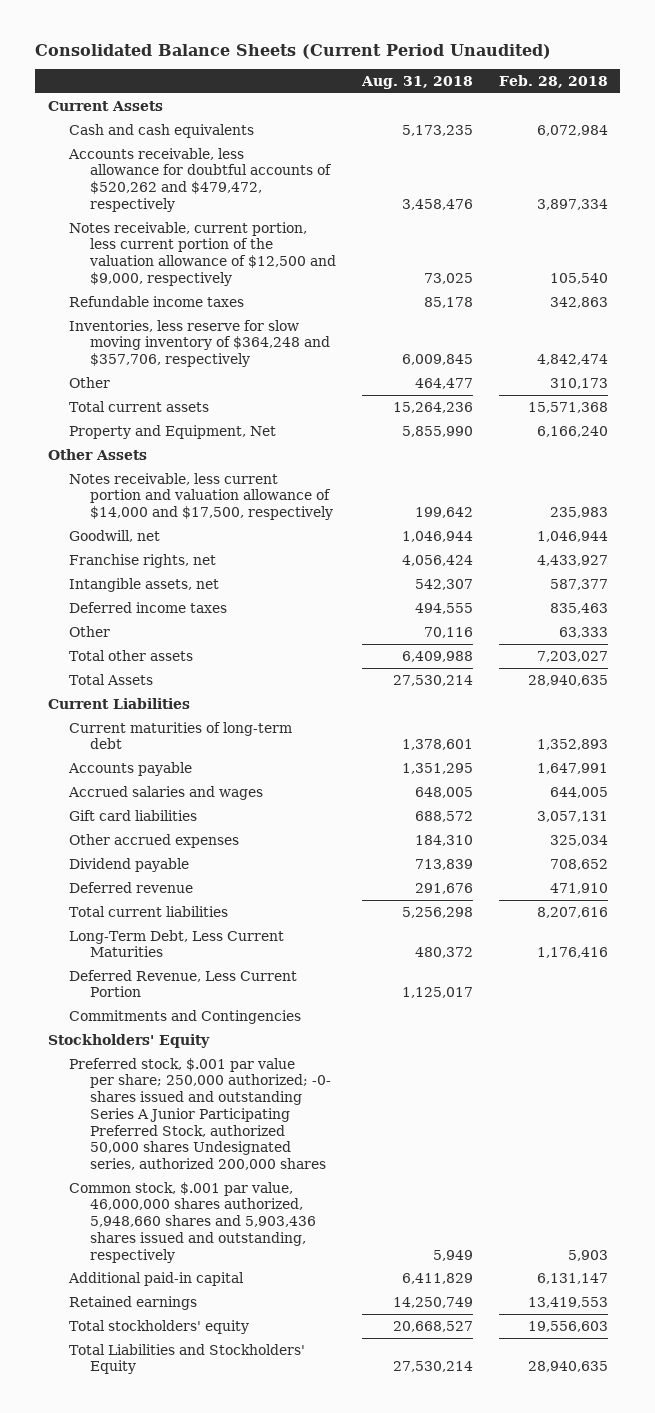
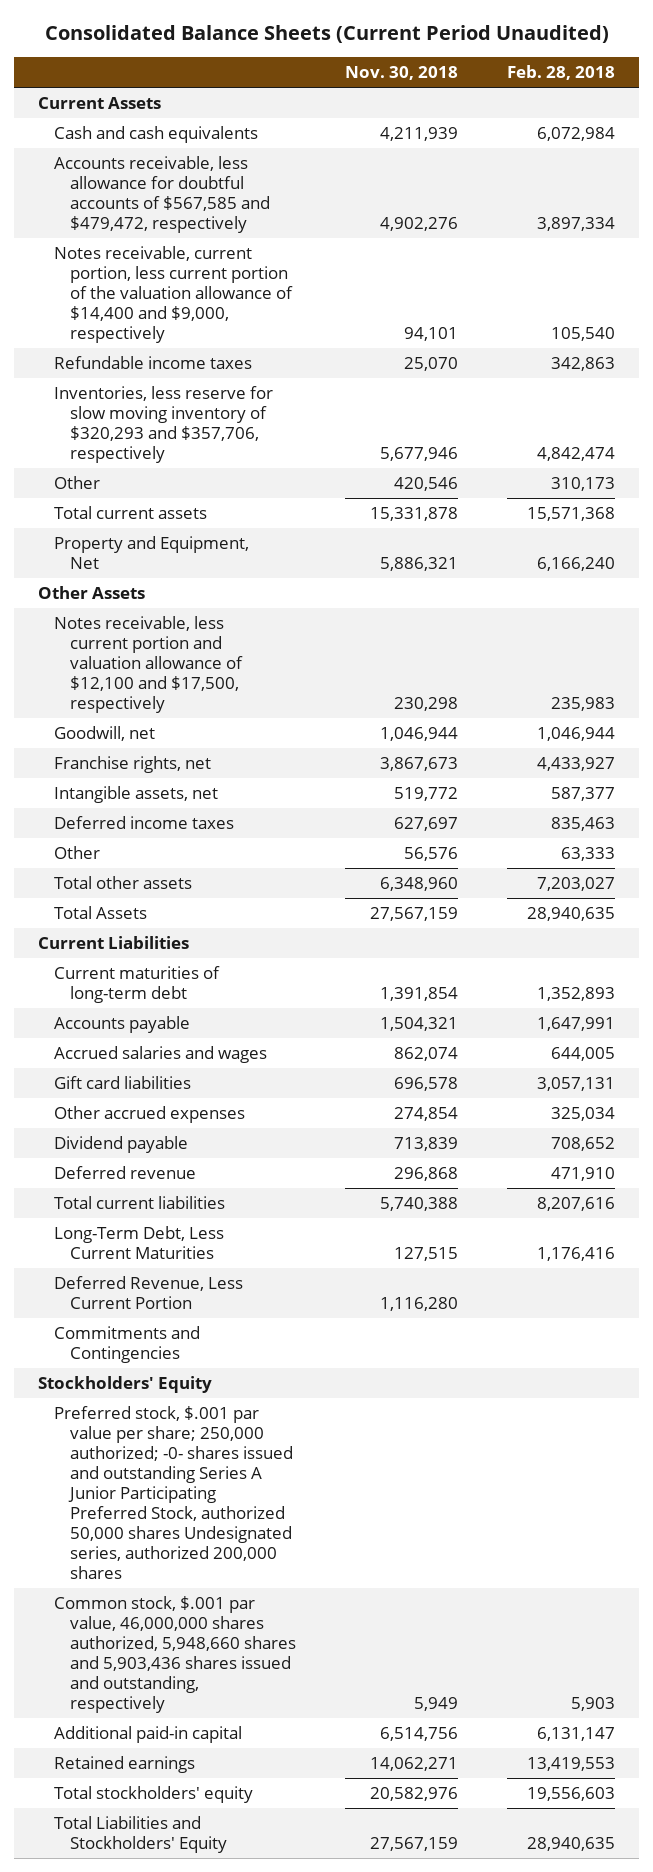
[360,76,473,90] Aug. 31, 2018 -> none
none -> [345,66,459,81] Nov. 30, 2018
[67,147,333,212] Accounts receivable, less allowance for doubtful accounts of $520,262 and $479,472, respectively -> [54,155,271,233] Accounts receivable, less allowance for doubtful accounts of $567,585 and $479,472, respectively
[68,221,337,286] Notes receivable, current portion, less current portion of the valuation allowance of $12,500 and $9,000, respectively -> [54,245,294,343] Notes receivable, current portion, less current portion of the valuation allowance of $14,400 and $9,000, respectively
[68,319,331,368] Inventories, less reserve for slow moving inventory of $364,248 and $357,706, respectively -> [54,385,274,463] Inventories, less reserve for slow moving inventory of $320,293 and $357,706, respectively
[68,472,334,521] Notes receivable, less current portion and valuation allowance of $14,000 and $17,500, respectively -> [54,615,244,713] Notes receivable, less current portion and valuation allowance of $12,100 and $17,500, respectively

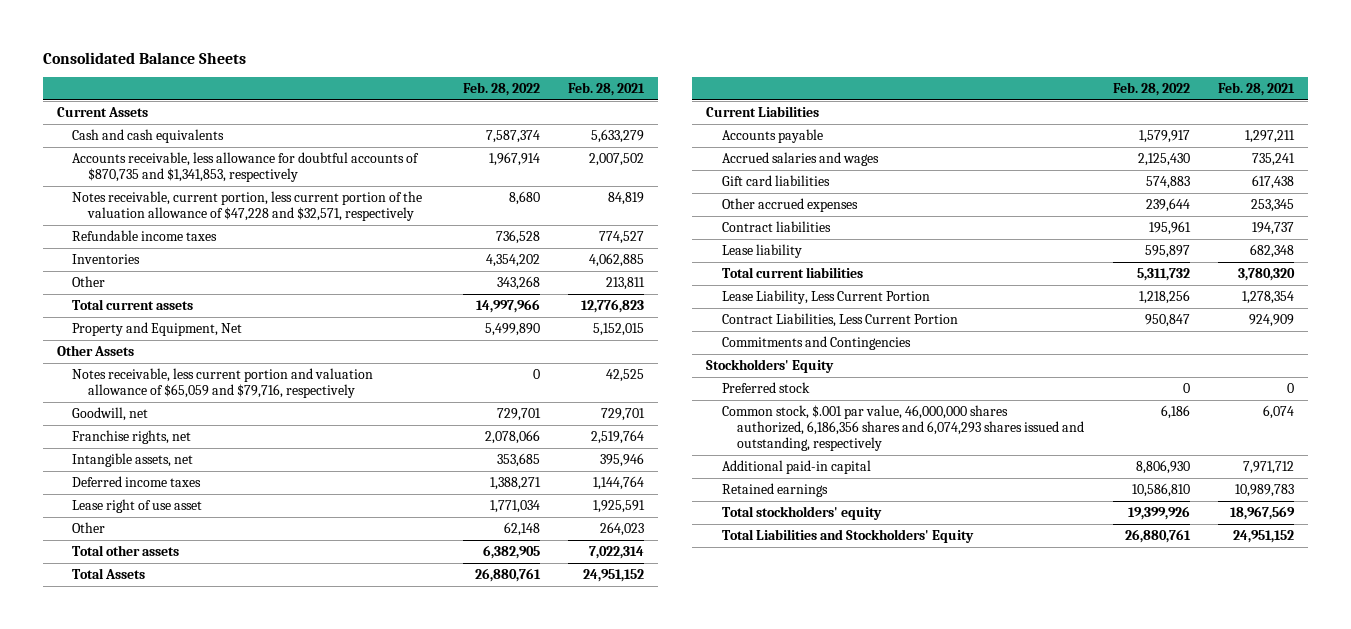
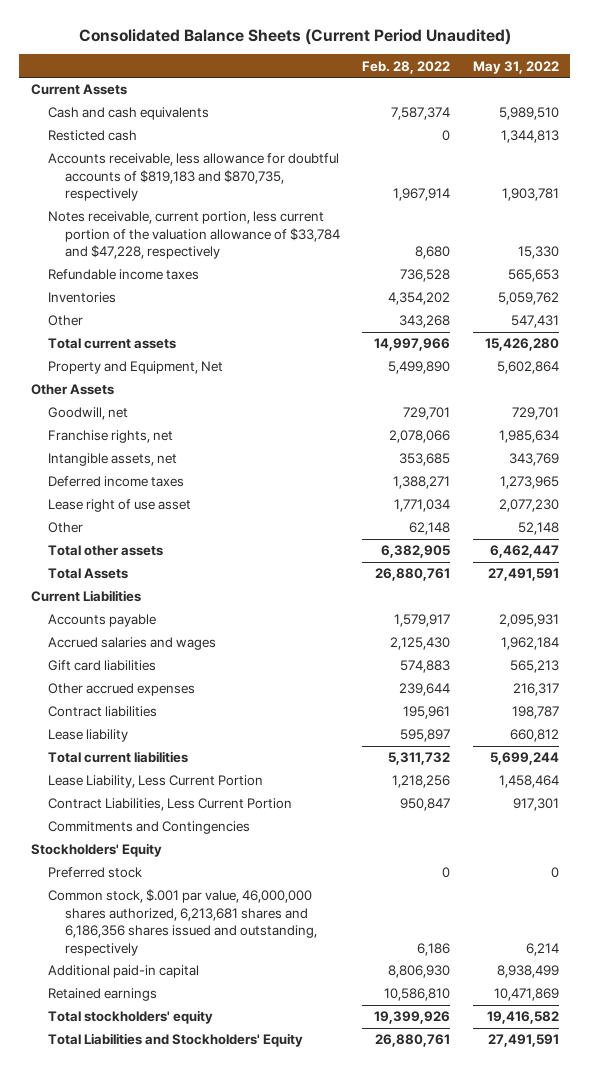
[42,51,246,64] Consolidated Balance Sheets -> [78,28,511,45] Consolidated Balance Sheets (Current Period Unaudited)
[568,82,646,97] Feb. 28, 2021 -> none
none -> [473,60,560,74] May 31, 2022
none -> [47,130,137,142] Resticted cash
[72,152,420,182] Accounts receivable, less allowance for doubtful accounts of $870,735 and $1,341,853, respectively -> [47,153,339,202] Accounts receivable, less allowance for doubtful accounts of $819,183 and $870,735, respectively
[72,191,423,221] Notes receivable, current portion, less current portion of the valuation allowance of $47,228 and $32,571, respectively -> [47,211,340,260] Notes receivable, current portion, less current portion of the valuation allowance of $33,784 and $47,228, respectively
[72,368,374,398] Notes receivable, less current portion and valuation allowance of $65,059 and $79,716, respectively -> none
[721,405,1085,451] Common stock, $.001 par value, 46,000,000 shares authorized, 6,186,356 shares and 6,074,293 shares issued and outstanding, respectively -> [47,889,317,956] Common stock, $.001 par value, 46,000,000 shares authorized, 6,213,681 shares and 6,186,356 shares issued and outstanding, respectively

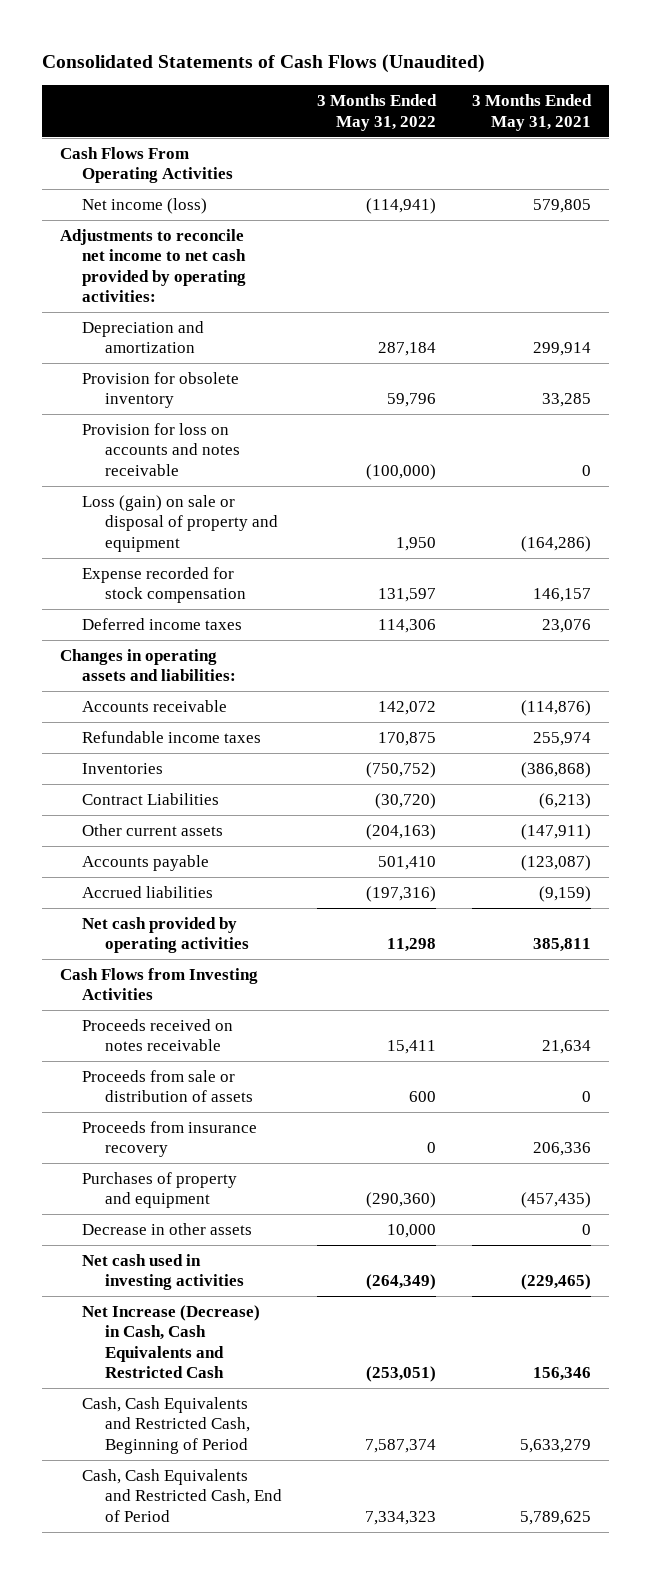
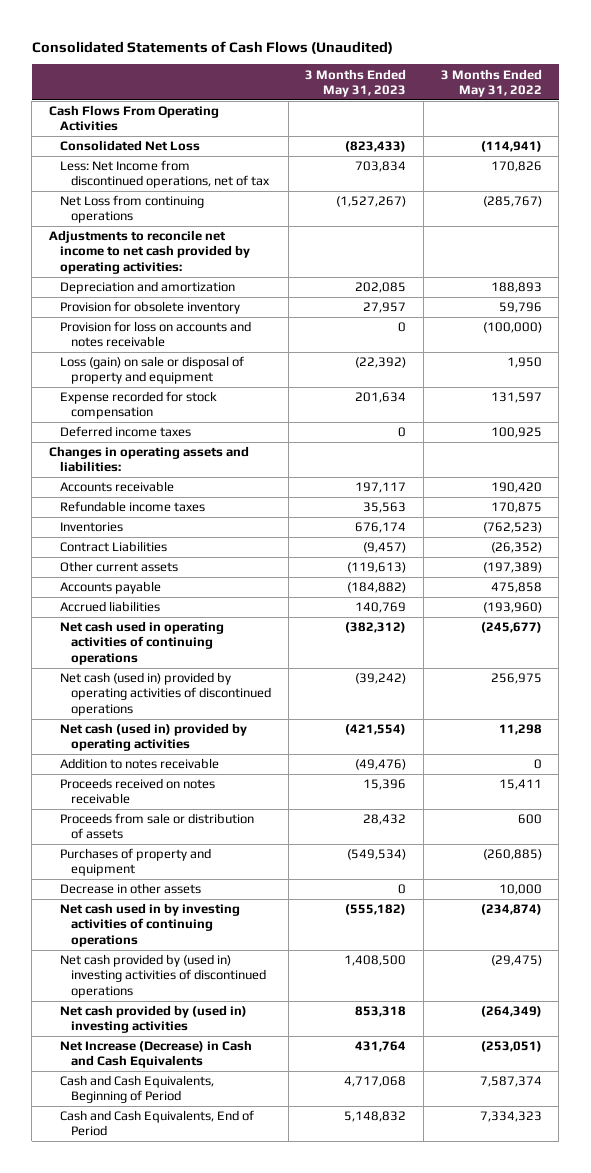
[472,94,593,131] 3 Months Ended May 31, 2021 -> none
none -> [305,68,407,97] 3 Months Ended May 31, 2023
[82,197,208,214] Net income (loss) -> [59,140,200,152] Consolidated Net Loss
none -> [59,160,270,189] Less: Net Income from discontinued operations, net of tax
none -> [59,195,204,224] Net Loss from continuing operations
[378,342,437,357] 287,184 -> [490,282,542,294] 188,893
[378,618,437,633] 114,306 -> [490,427,542,439] 100,925
[378,700,437,715] 142,072 -> [490,482,542,494] 190,420
[60,967,259,1001] Cash Flows from Investing Activities -> none
[366,761,437,778] (750,752) -> [482,522,542,534] (762,523)
[375,792,437,809] (30,720) -> [490,542,542,554] (26,352)
[366,823,437,840] (204,163) -> [482,562,542,574] (197,389)
[378,855,437,870] 501,410 -> [490,582,542,594] 475,858
[366,885,437,902] (197,316) -> [482,602,542,614] (193,960)
none -> [59,621,224,665] Net cash used in operating activities of continuing operations
none -> [59,672,271,716] Net cash (used in) provided by operating activities of discontinued operations
[82,916,249,954] Net cash provided by operating activities -> [59,723,247,752] Net cash (used in) provided by operating activities
none -> [59,758,219,770] Addition to notes receivable
[82,1120,258,1158] Proceeds from insurance recovery -> none
[366,1192,437,1209] (290,360) -> [482,849,542,861] (260,885)
none -> [59,903,240,947] Net cash used in by investing activities of continuing operations
none -> [59,954,266,998] Net cash provided by (used in) investing activities of discontinued operations
[82,1253,244,1291] Net cash used in investing activities -> [59,1005,247,1034] Net cash provided by (used in) investing activities
[82,1304,261,1379] Net Increase (Decrease) in Cash, Cash Equivalents and Restricted Cash -> [59,1040,252,1069] Net Increase (Decrease) in Cash and Cash Equivalents
[82,1396,250,1454] Cash, Cash Equivalents and Restricted Cash, Beginning of Period -> [59,1075,214,1104] Cash and Cash Equivalents, Beginning of Period
[82,1468,282,1522] Cash, Cash Equivalents and Restricted Cash, End of Period -> [59,1110,254,1137] Cash and Cash Equivalents, End of Period

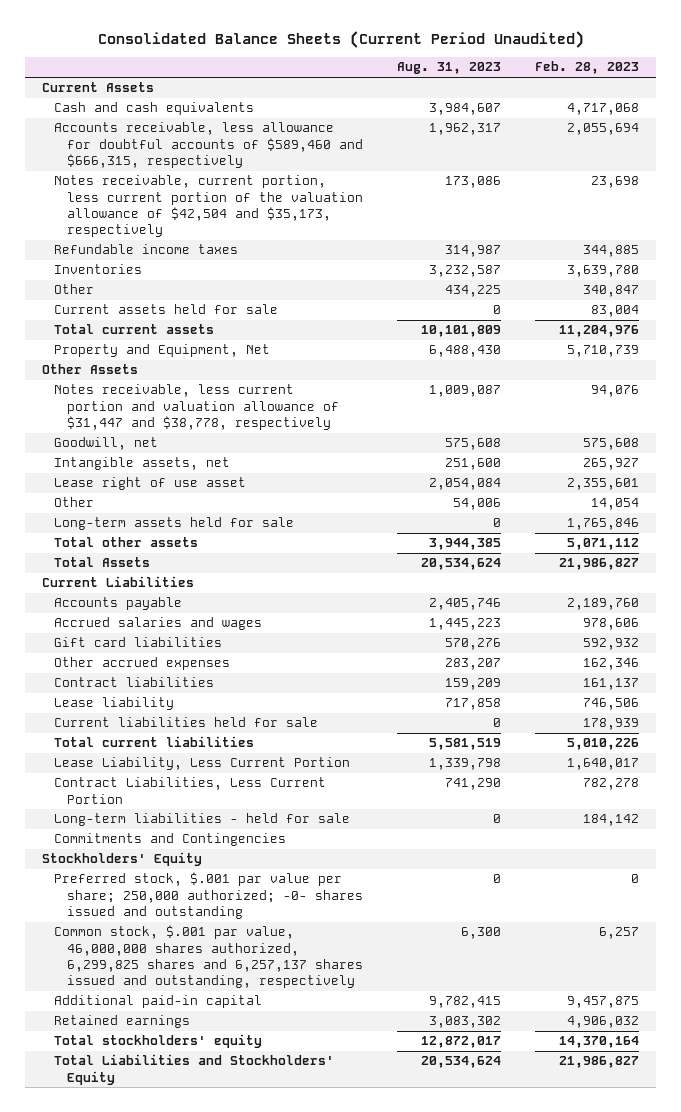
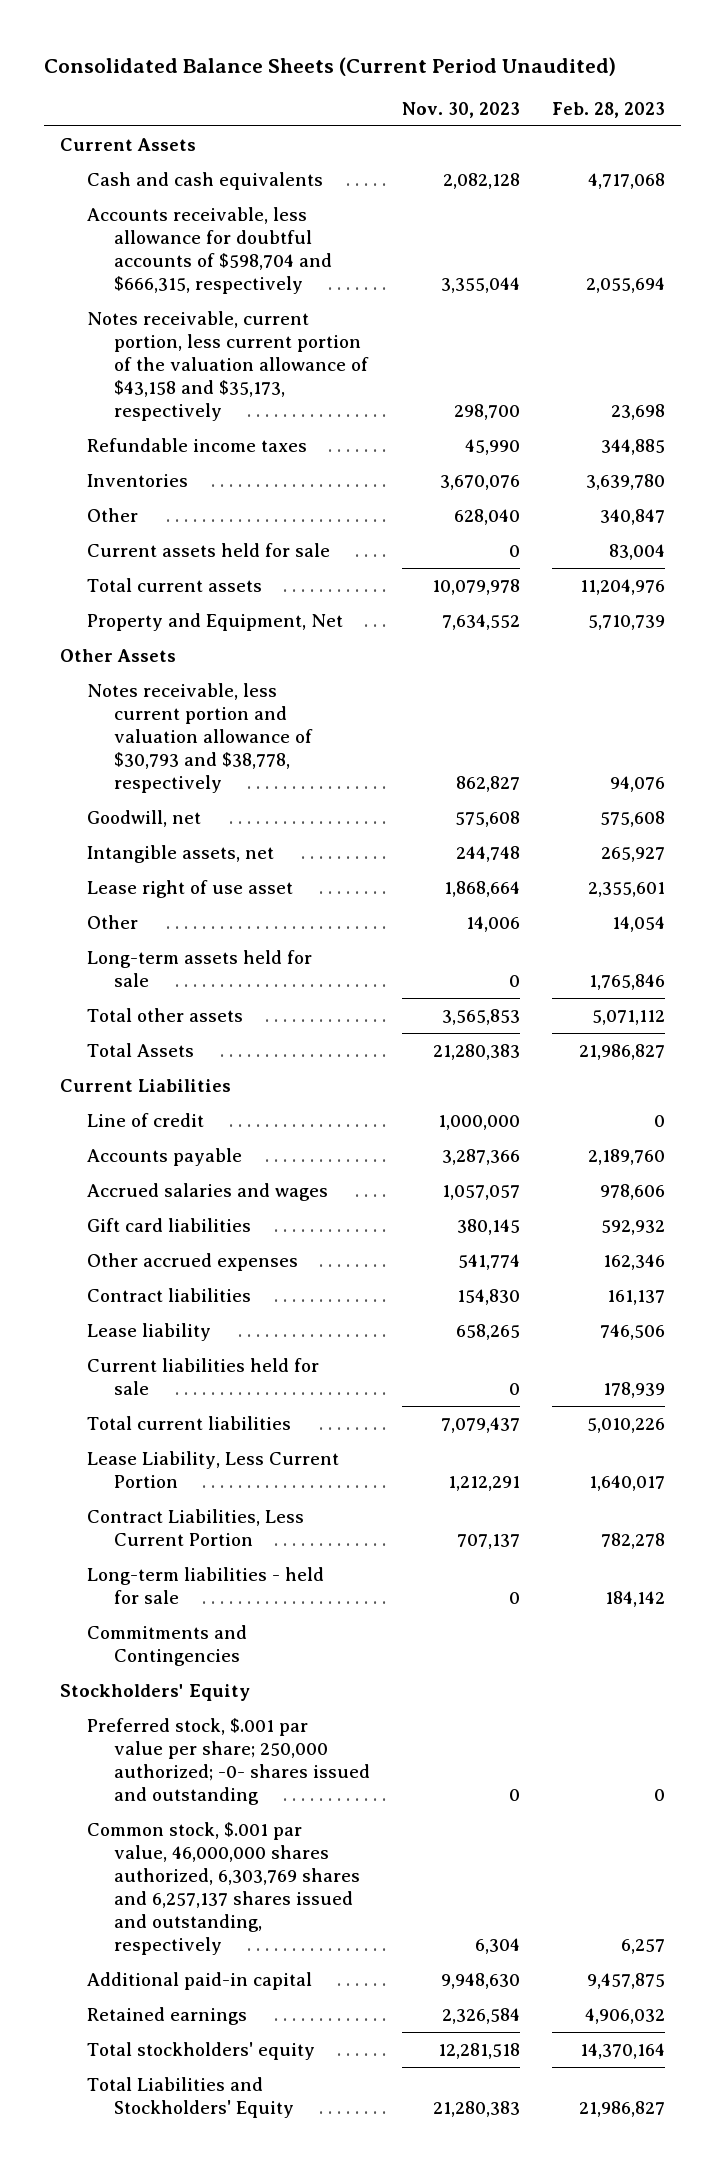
[397,62,502,75] Aug. 31, 2023 -> none
none -> [402,102,521,119] Nov. 30, 2023
[54,122,363,169] Accounts receivable, less allowance for doubtful accounts of $589,460 and $666,315, respectively -> [87,206,333,294] Accounts receivable, less allowance for doubtful accounts of $598,704 and $666,315, respectively
[54,175,363,238] Notes receivable, current portion, less current portion of the valuation allowance of $42,504 and $35,173, respectively -> [87,310,370,421] Notes receivable, current portion, less current portion of the valuation allowance of $43,158 and $35,173, respectively
[54,384,339,431] Notes receivable, less current portion and valuation allowance of $31,447 and $38,778, respectively -> [87,682,314,793] Notes receivable, less current portion and valuation allowance of $30,793 and $38,778, respectively
none -> [87,1112,205,1127] Line of credit
[54,925,363,989] Common stock, $.001 par value, 46,000,000 shares authorized, 6,299,825 shares and 6,257,137 shares issued and outstanding, respectively -> [87,1821,361,1955] Common stock, $.001 par value, 46,000,000 shares authorized, 6,303,769 shares and 6,257,137 shares issued and outstanding, respectively

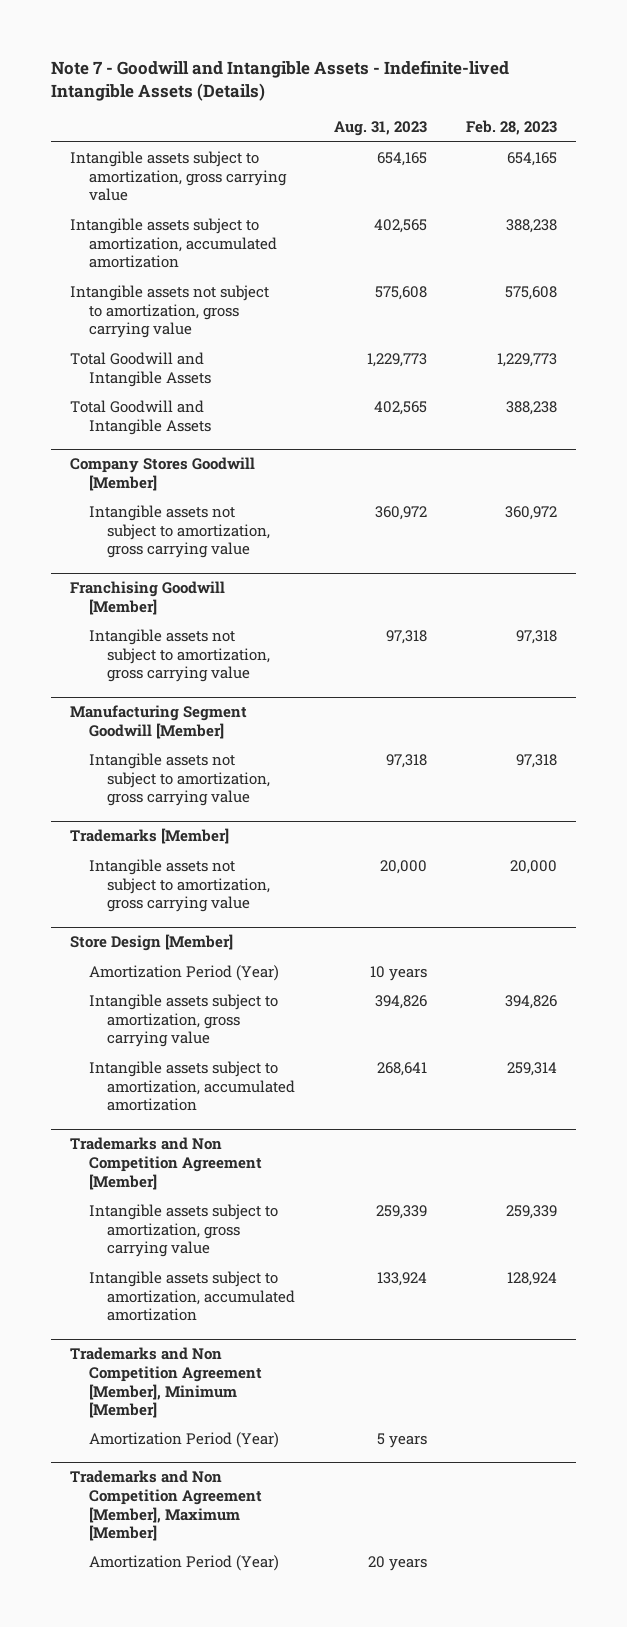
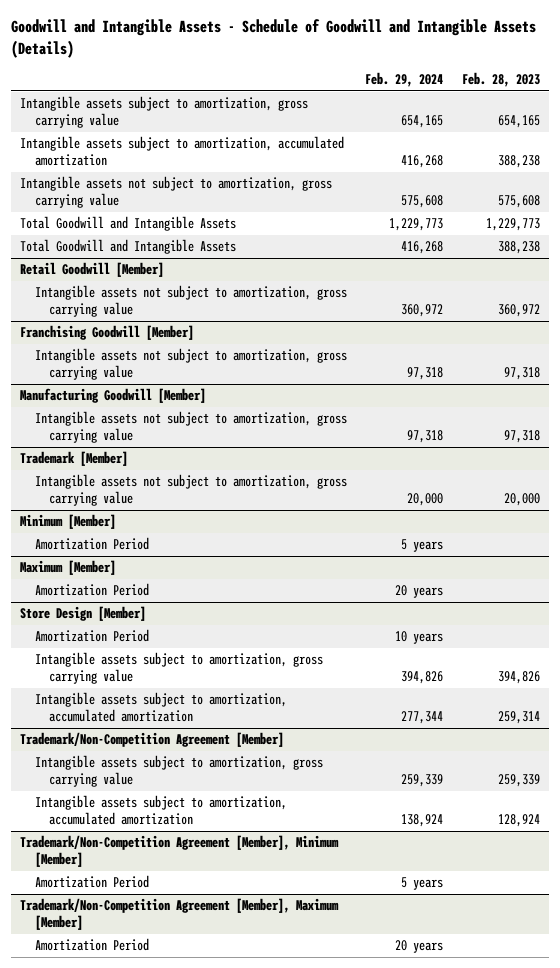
[50,60,509,102] Note 7 - Goodwill and Intangible Assets - Indefinite-lived Intangible Assets (Details) -> [11,19,537,58] Goodwill and Intangible Assets - Schedule of Goodwill and Intangible Assets (Details)
[333,121,427,137] Aug. 31, 2023 -> none
none -> [365,71,444,87] Feb. 29, 2024
[70,457,256,491] Company Stores Goodwill [Member] -> none
none -> [20,262,165,278] Retail Goodwill [Member]
[70,705,248,739] Manufacturing Segment Goodwill [Member] -> [20,388,207,404] Manufacturing Goodwill [Member]
[70,828,230,845] Trademarks [Member] -> [20,451,129,467] Trademark [Member]
none -> [20,514,117,530] Minimum [Member]
none -> [34,537,149,551] Amortization Period
none -> [20,560,117,576] Maximum [Member]
none -> [34,583,149,597] Amortization Period
[88,965,279,982] Amortization Period (Year) -> [34,629,149,643] Amortization Period
[70,1137,262,1190] Trademarks and Non Competition Agreement [Member] -> [20,732,285,748] Trademark/Non-Competition Agreement [Member]
[70,1347,262,1419] Trademarks and Non Competition Agreement [Member], Minimum [Member] -> [20,835,340,867] Trademark/Non-Competition Agreement [Member], Minimum [Member]
[88,1432,279,1449] Amortization Period (Year) -> [34,875,149,889] Amortization Period
[70,1470,262,1542] Trademarks and Non Competition Agreement [Member], Maximum [Member] -> [20,898,340,930] Trademark/Non-Competition Agreement [Member], Maximum [Member]
[88,1555,279,1572] Amortization Period (Year) -> [34,938,149,952] Amortization Period

